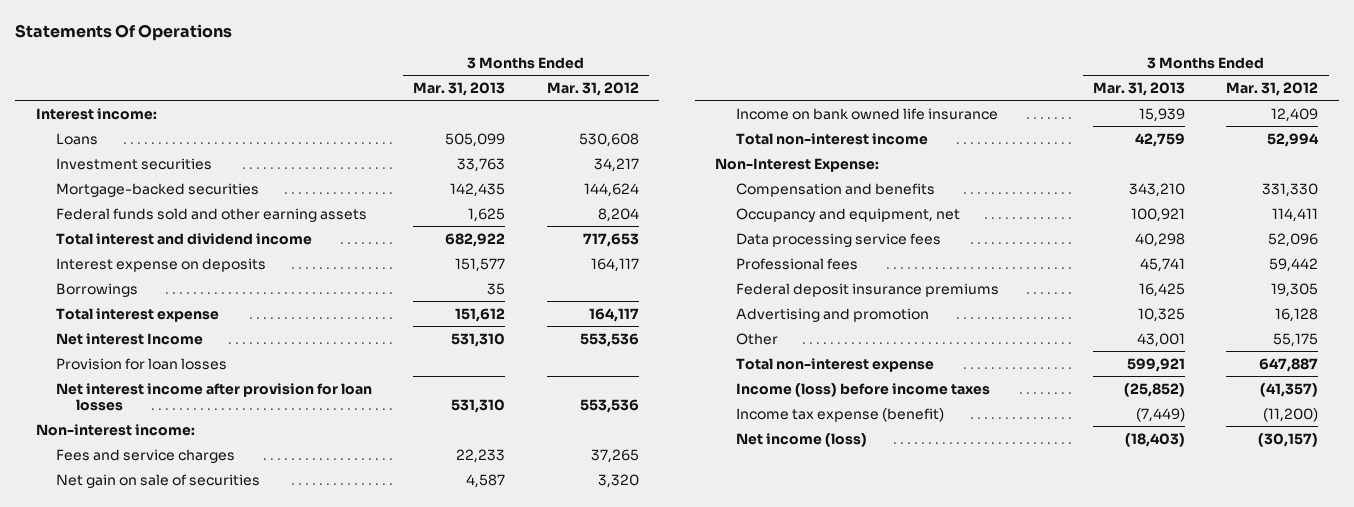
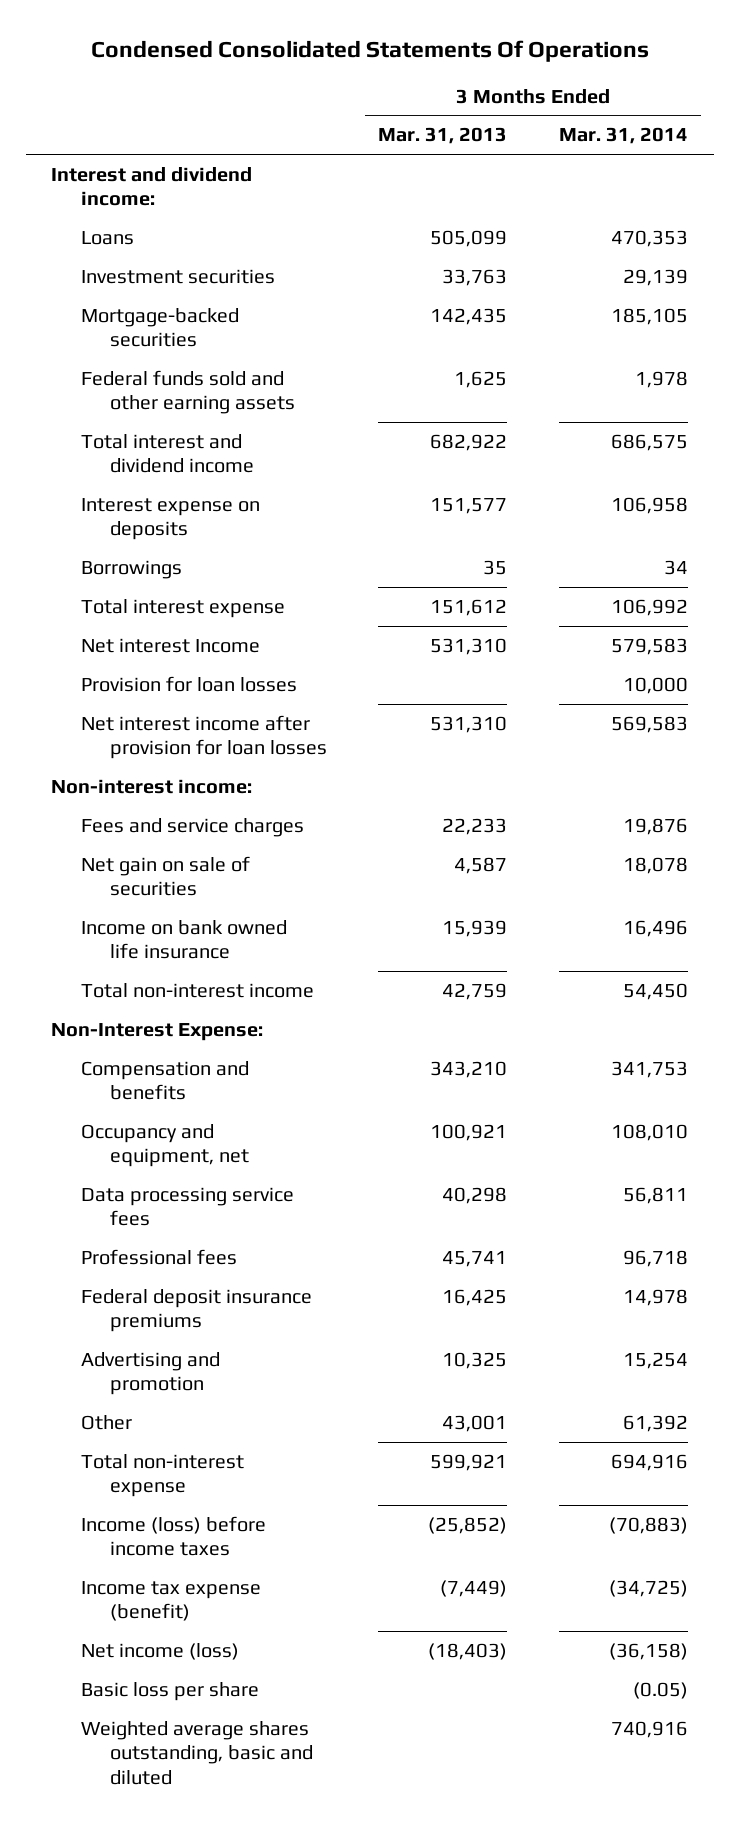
[14,23,232,41] Statements Of Operations -> [90,39,649,62] Condensed Consolidated Statements Of Operations
[546,82,639,97] Mar. 31, 2012 -> none
none -> [558,127,688,145] Mar. 31, 2014
[35,107,157,120] Interest income: -> [51,166,253,207] Interest and dividend income:
none -> [80,1681,259,1701] Basic loss per share
none -> [80,1720,313,1785] Weighted average shares outstanding, basic and diluted

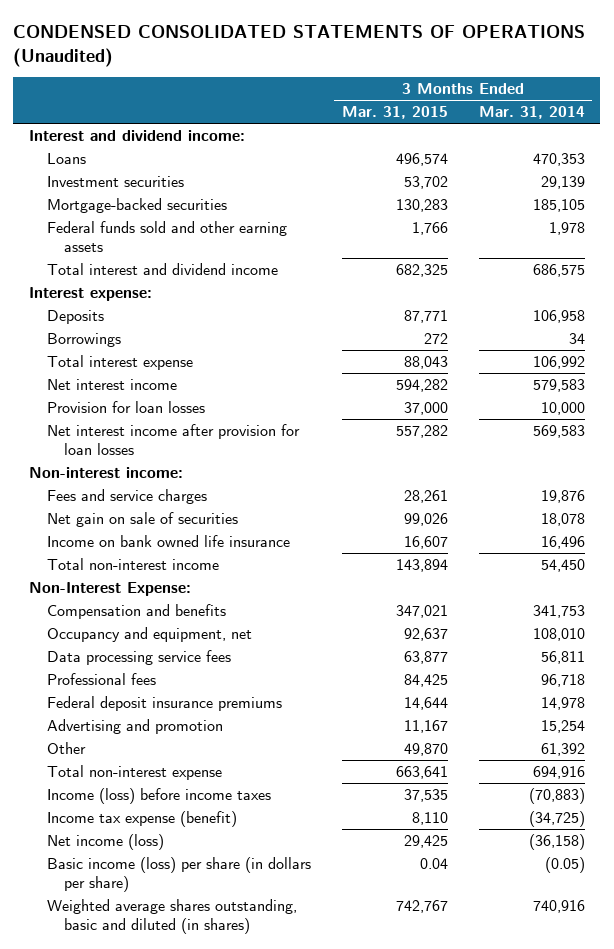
[90,39,649,62] Condensed Consolidated Statements Of Operations -> [13,24,586,67] CONDENSED CONSOLIDATED STATEMENTS OF OPERATIONS (Unaudited)
[378,127,508,145] Mar. 31, 2013 -> none
none -> [341,106,448,120] Mar. 31, 2015
none -> [29,286,153,301] Interest expense:
[80,497,260,541] Interest expense on deposits -> [46,309,104,324] Deposits
[80,637,260,653] Net interest Income -> [46,378,177,390] Net interest income
[80,1681,259,1701] Basic loss per share -> [46,856,311,892] Basic income (loss) per share (in dollars per share)
[80,1720,313,1785] Weighted average shares outstanding, basic and diluted -> [46,898,297,934] Weighted average shares outstanding, basic and diluted (in shares)

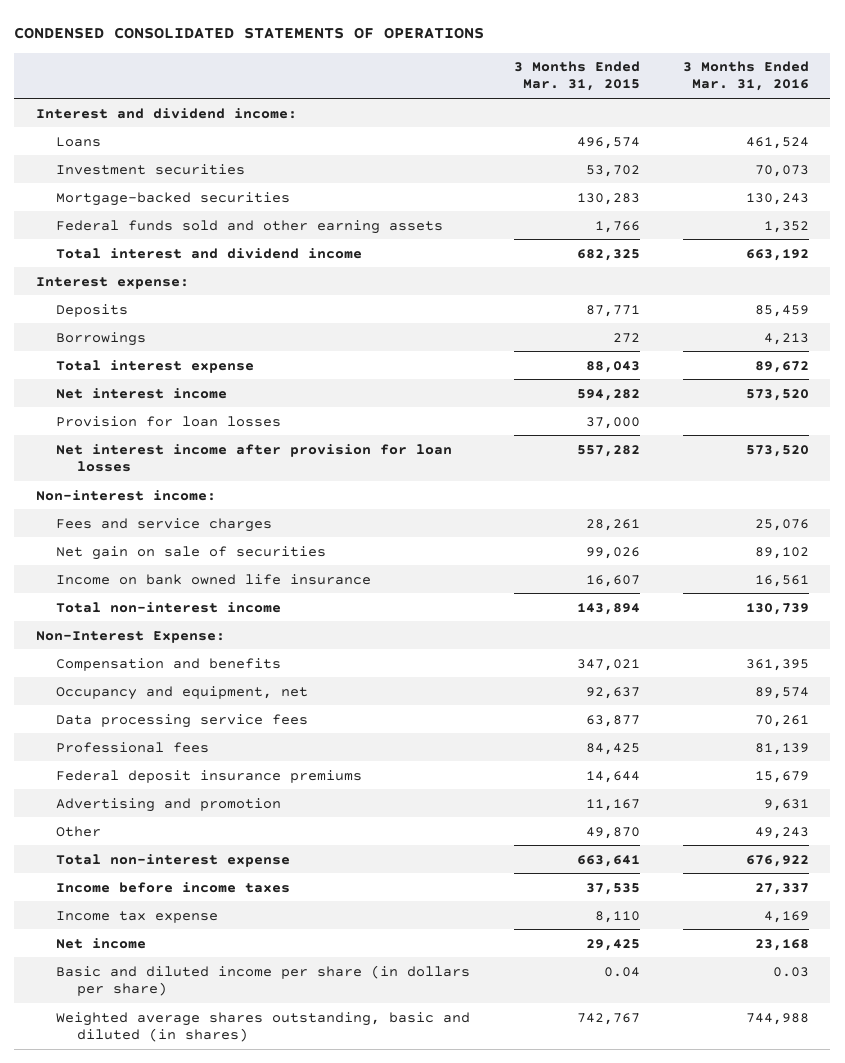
[13,24,586,67] CONDENSED CONSOLIDATED STATEMENTS OF OPERATIONS (Unaudited) -> [14,26,485,39] CONDENSED CONSOLIDATED STATEMENTS OF OPERATIONS
[478,106,585,120] Mar. 31, 2014 -> none
none -> [682,61,809,92] 3 Months Ended Mar. 31, 2016
[46,787,271,804] Income (loss) before income taxes -> [56,881,291,893] Income before income taxes
[46,810,237,827] Income tax expense (benefit) -> [56,910,219,923] Income tax expense
[46,833,164,850] Net income (loss) -> [56,937,147,949] Net income
[46,856,311,892] Basic income (loss) per share (in dollars per share) -> [56,964,471,996] Basic and diluted income per share (in dollars per share)

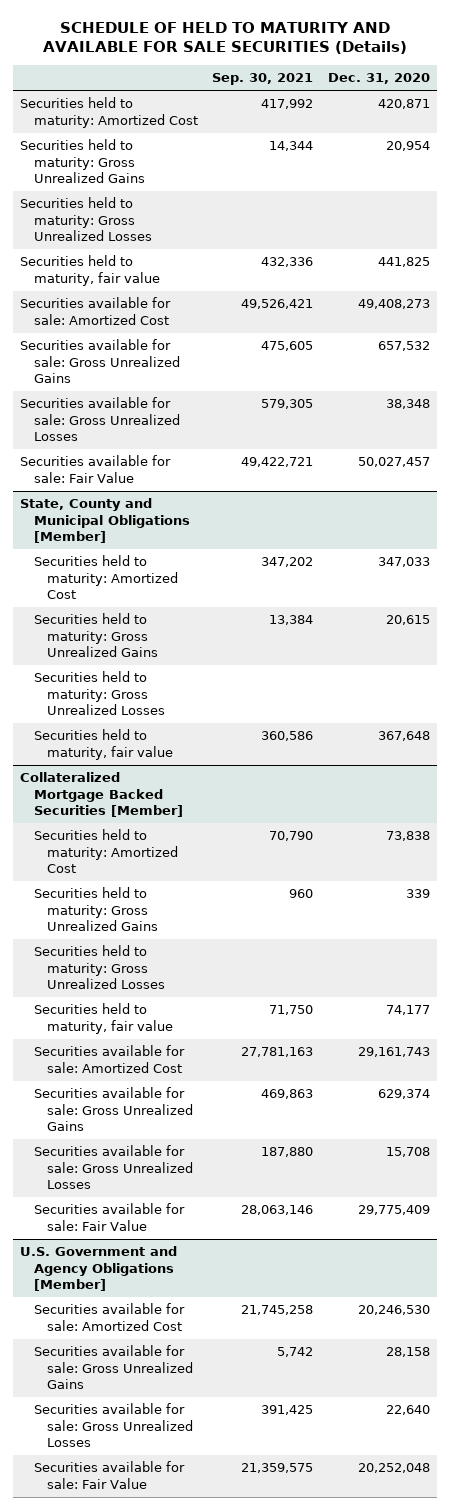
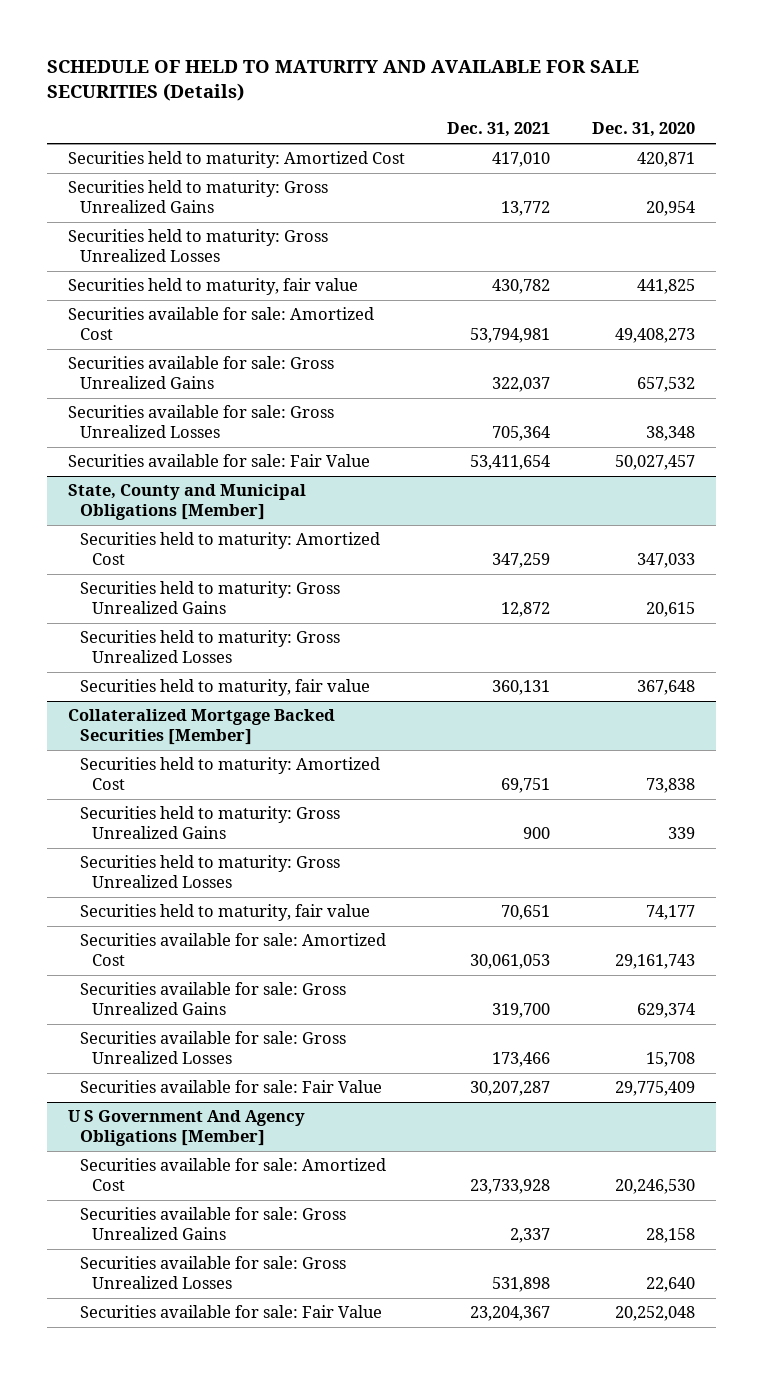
[212,72,314,85] Sep. 30, 2021 -> none
none -> [447,122,551,138] Dec. 31, 2021
[20,1246,178,1291] U.S. Government and Agency Obligations [Member] -> [68,1110,306,1147] U S Government And Agency Obligations [Member]

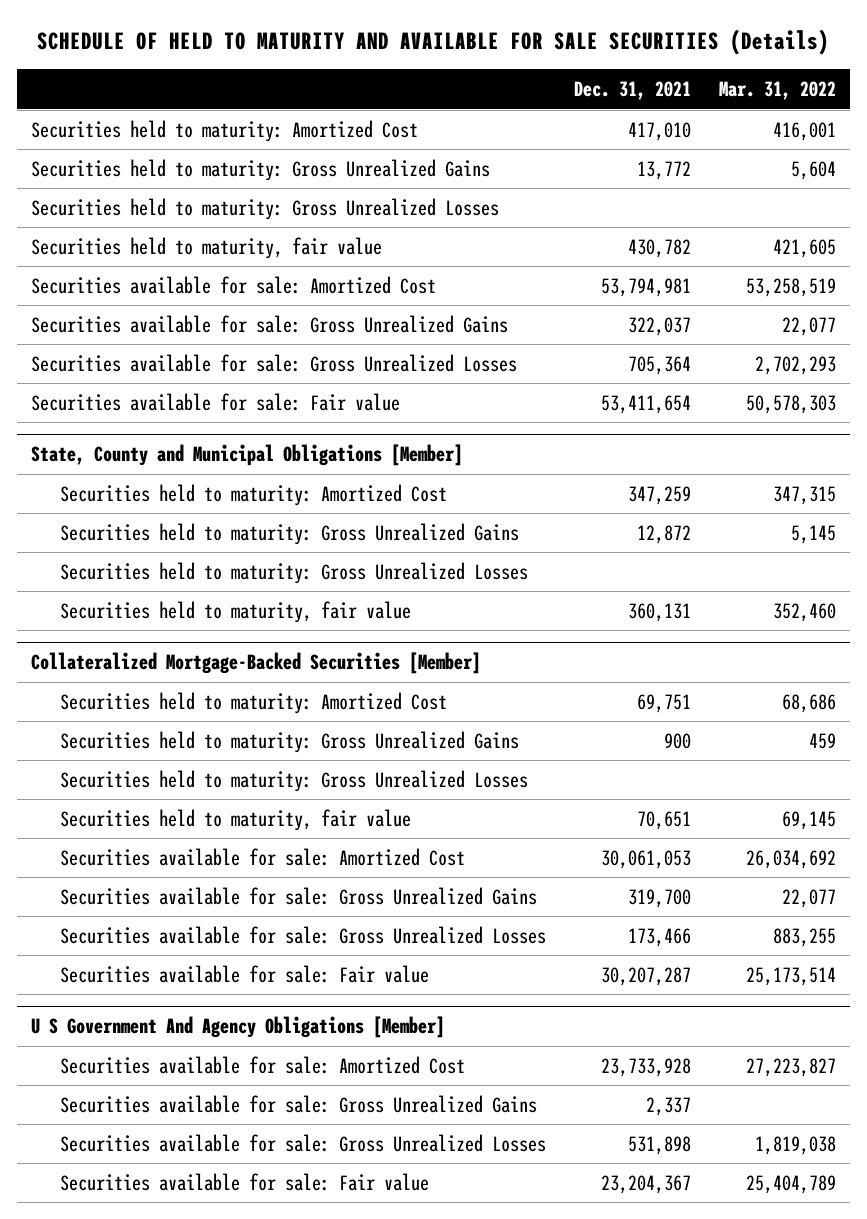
[592,122,696,138] Dec. 31, 2020 -> none
none -> [718,81,836,101] Mar. 31, 2022
[68,454,371,468] Securities available for sale: Fair Value -> [31,392,401,411] Securities available for sale: Fair value
[68,709,336,746] Collateralized Mortgage Backed Securities [Member] -> [31,652,482,675] Collateralized Mortgage-Backed Securities [Member]
[80,1080,383,1094] Securities available for sale: Fair Value -> [60,964,430,983] Securities available for sale: Fair value
[80,1305,383,1319] Securities available for sale: Fair Value -> [60,1172,430,1191] Securities available for sale: Fair value

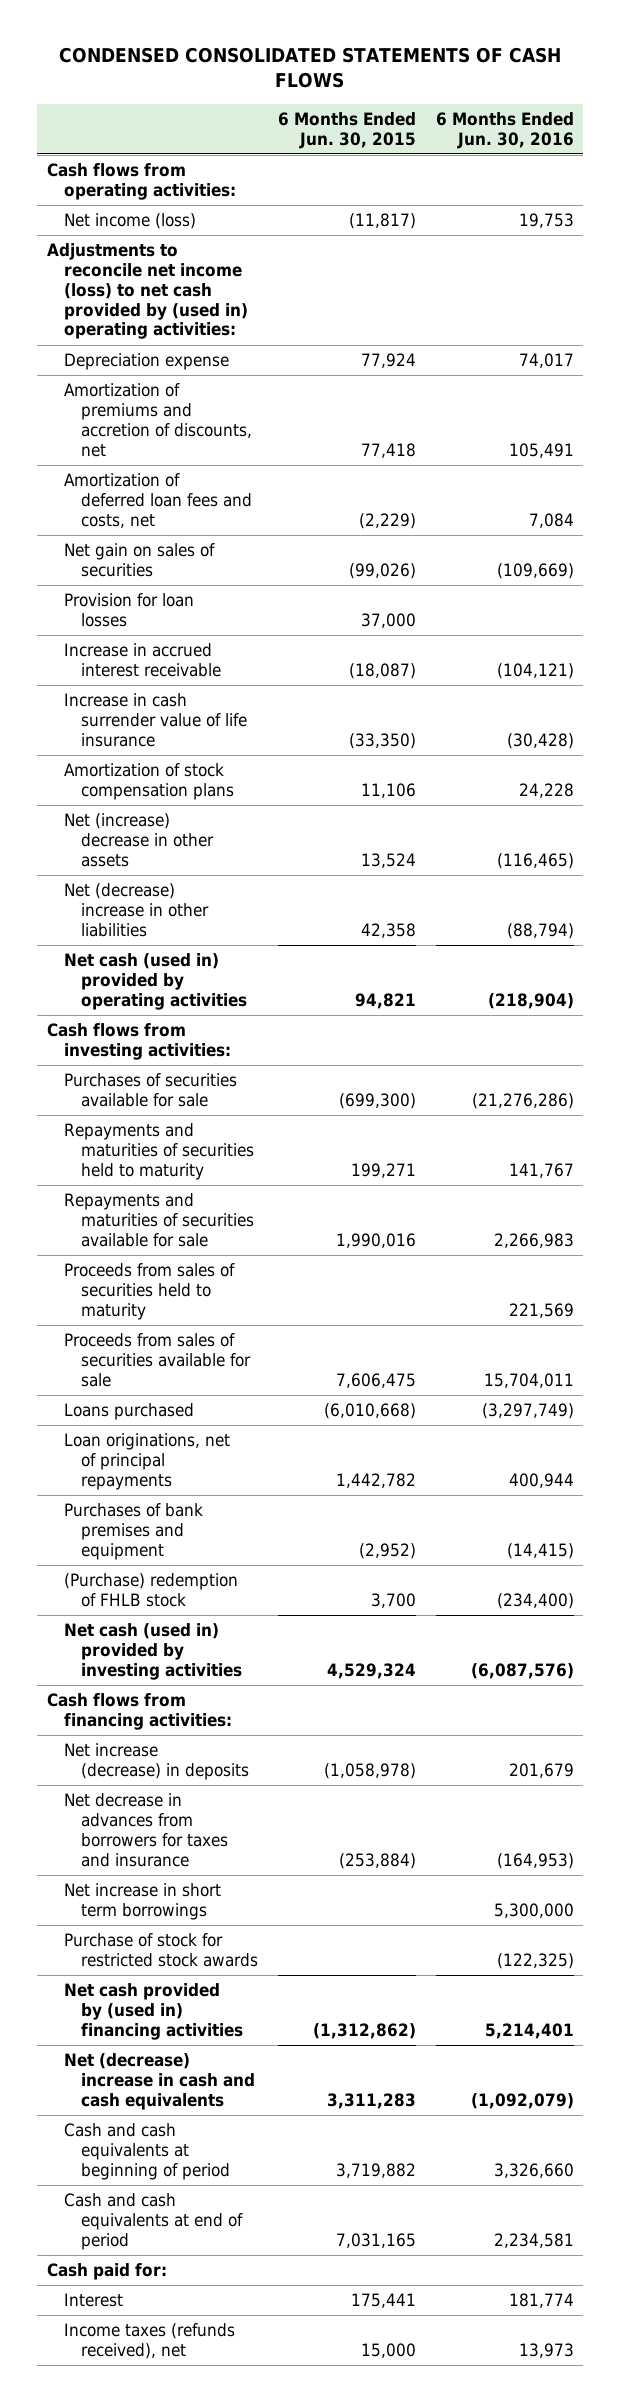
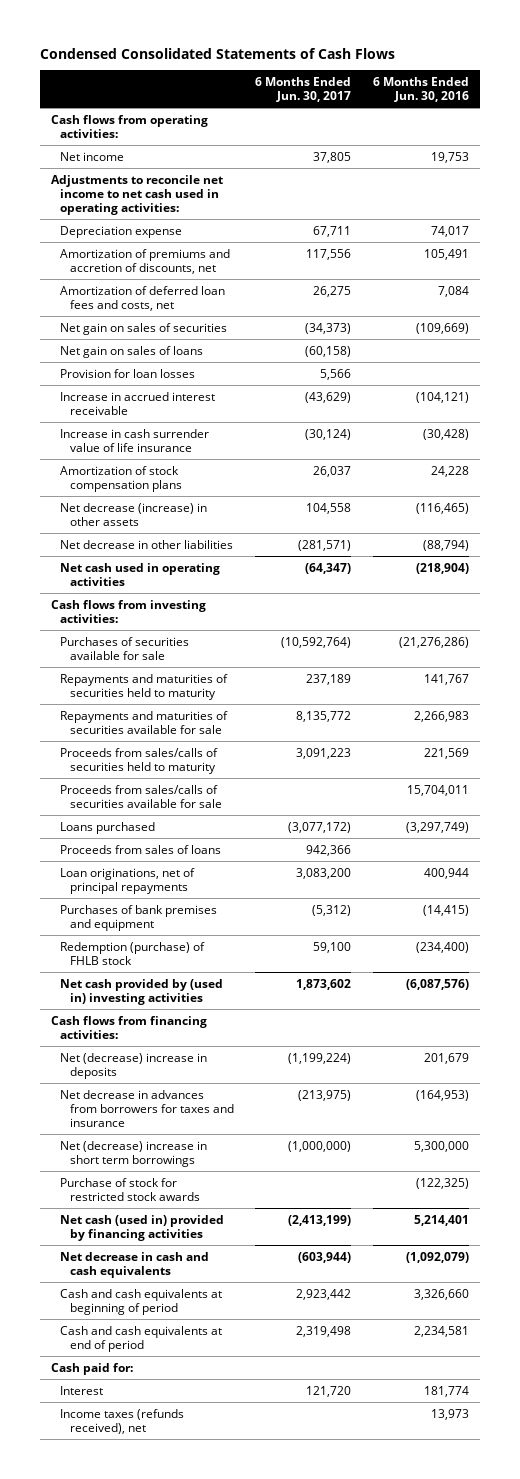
[59,46,562,89] CONDENSED CONSOLIDATED STATEMENTS OF CASH FLOWS -> [40,47,396,59] Condensed Consolidated Statements of Cash Flows
[277,111,416,149] 6 Months Ended Jun. 30, 2015 -> none
none -> [255,76,352,102] 6 Months Ended Jun. 30, 2017
[63,213,196,230] Net income (loss) -> [60,151,125,161] Net income
[46,243,248,340] Adjustments to reconcile net income (loss) to net cash provided by (used in) operating activities: -> [51,174,224,215] Adjustments to reconcile net income to net cash used in operating activities:
none -> [60,345,204,358] Net gain on sales of loans
[63,813,215,867] Net (increase) decrease in other assets -> [60,502,208,526] Net decrease (increase) in other assets
[63,883,210,937] Net (decrease) increase in other liabilities -> [60,539,234,549] Net decrease in other liabilities
[63,953,248,1010] Net cash (used in) provided by operating activities -> [60,562,221,586] Net cash used in operating activities
[63,1263,235,1320] Proceeds from sales of securities held to maturity -> [60,747,219,774] Proceeds from sales/calls of securities held to maturity
[63,1333,252,1387] Proceeds from sales of securities available for sale -> [60,784,222,808] Proceeds from sales/calls of securities available for sale
none -> [60,844,222,854] Proceeds from sales of loans
[63,1573,238,1607] (Purchase) redemption of FHLB stock -> [60,941,206,965] Redemption (purchase) of FHLB stock
[63,1623,243,1680] Net cash (used in) provided by investing activities -> [60,978,224,1005] Net cash provided by (used in) investing activities
[63,1743,250,1780] Net increase (decrease) in deposits -> [60,1052,208,1079] Net (decrease) increase in deposits
[63,1883,221,1920] Net increase in short term borrowings -> [60,1140,208,1167] Net (decrease) increase in short term borrowings
[63,1983,244,2040] Net cash provided by (used in) financing activities -> [60,1214,225,1241] Net cash (used in) provided by financing activities
[63,2053,256,2110] Net (decrease) increase in cash and cash equivalents -> [60,1251,210,1278] Net decrease in cash and cash equivalents

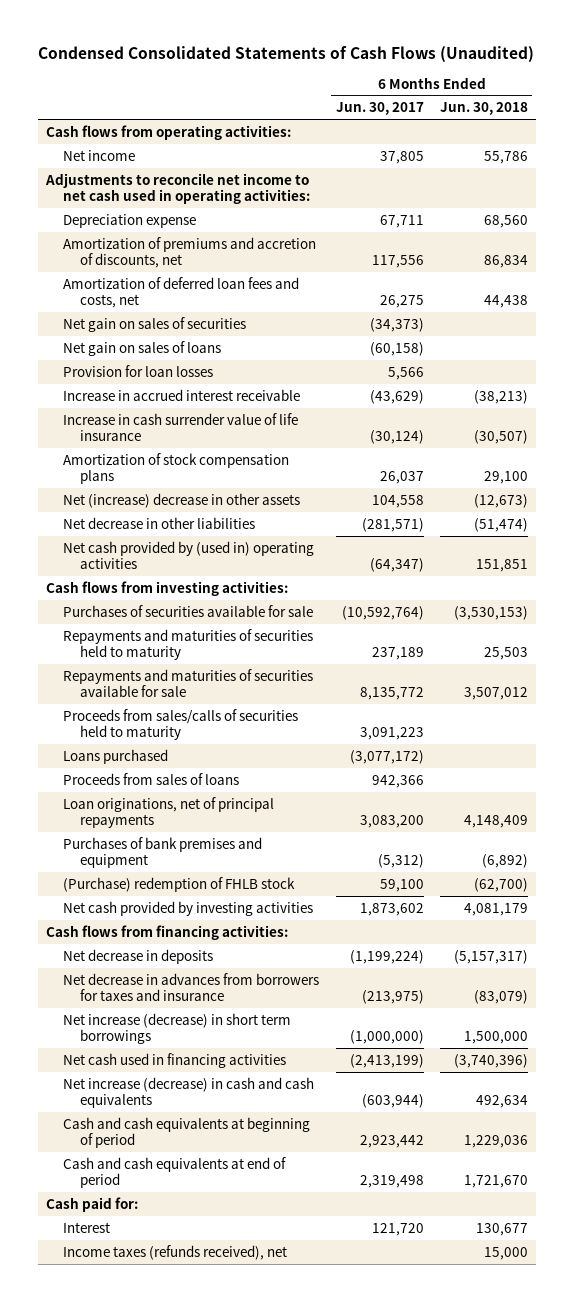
[40,47,396,59] Condensed Consolidated Statements of Cash Flows -> [38,45,535,63] Condensed Consolidated Statements of Cash Flows (Unaudited)
[373,76,470,102] 6 Months Ended Jun. 30, 2016 -> none
none -> [439,102,528,116] Jun. 30, 2018
[60,502,208,526] Net decrease (increase) in other assets -> [63,492,301,508] Net (increase) decrease in other assets
[60,562,221,586] Net cash used in operating activities -> [63,540,315,569] Net cash provided by (used in) operating activities
[60,784,222,808] Proceeds from sales/calls of securities available for sale -> none
[60,941,206,965] Redemption (purchase) of FHLB stock -> [63,876,296,892] (Purchase) redemption of FHLB stock
[60,978,224,1005] Net cash provided by (used in) investing activities -> [63,900,314,916] Net cash provided by investing activities
[60,1052,208,1079] Net (decrease) increase in deposits -> [63,948,214,964] Net decrease in deposits
[60,1177,200,1201] Purchase of stock for restricted stock awards -> none
[60,1140,208,1167] Net (decrease) increase in short term borrowings -> [63,1012,292,1044] Net increase (decrease) in short term borrowings
[60,1214,225,1241] Net cash (used in) provided by financing activities -> [63,1052,287,1068] Net cash used in financing activities
[60,1251,210,1278] Net decrease in cash and cash equivalents -> [63,1076,315,1108] Net increase (decrease) in cash and cash equivalents

